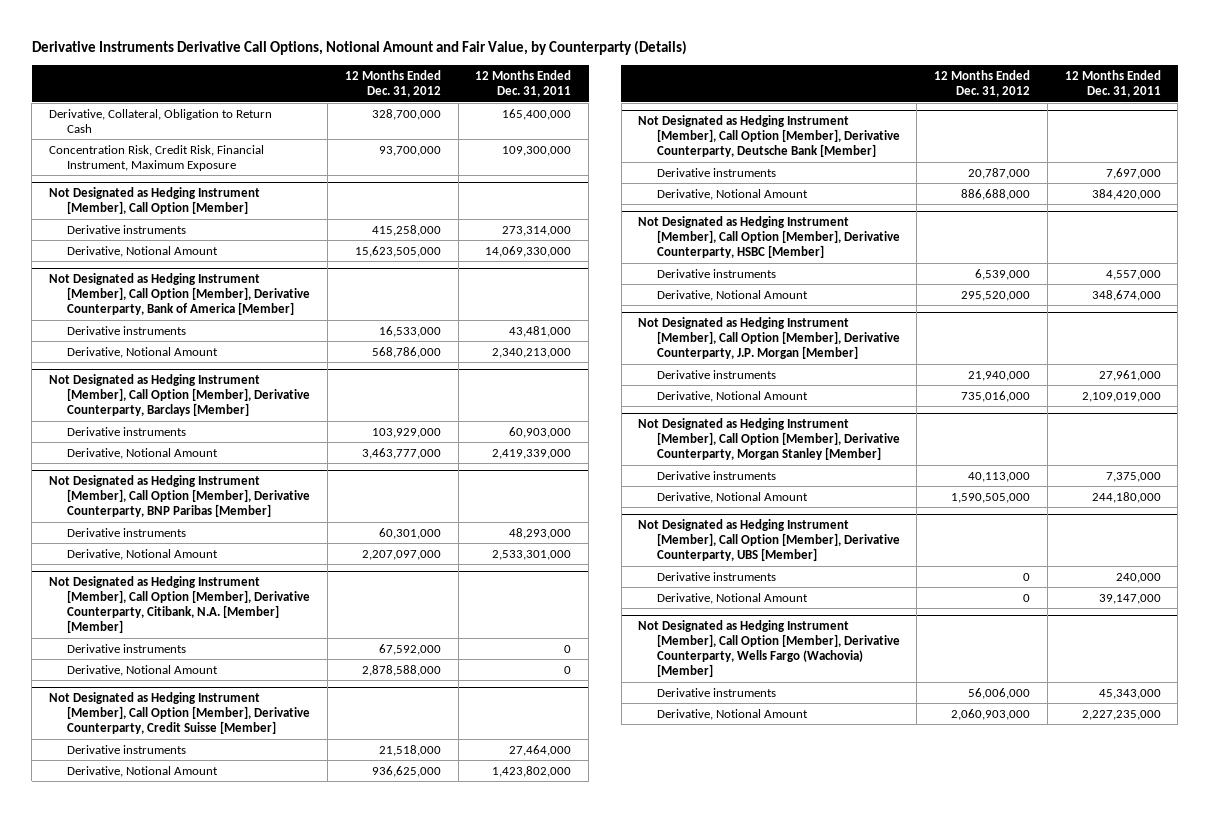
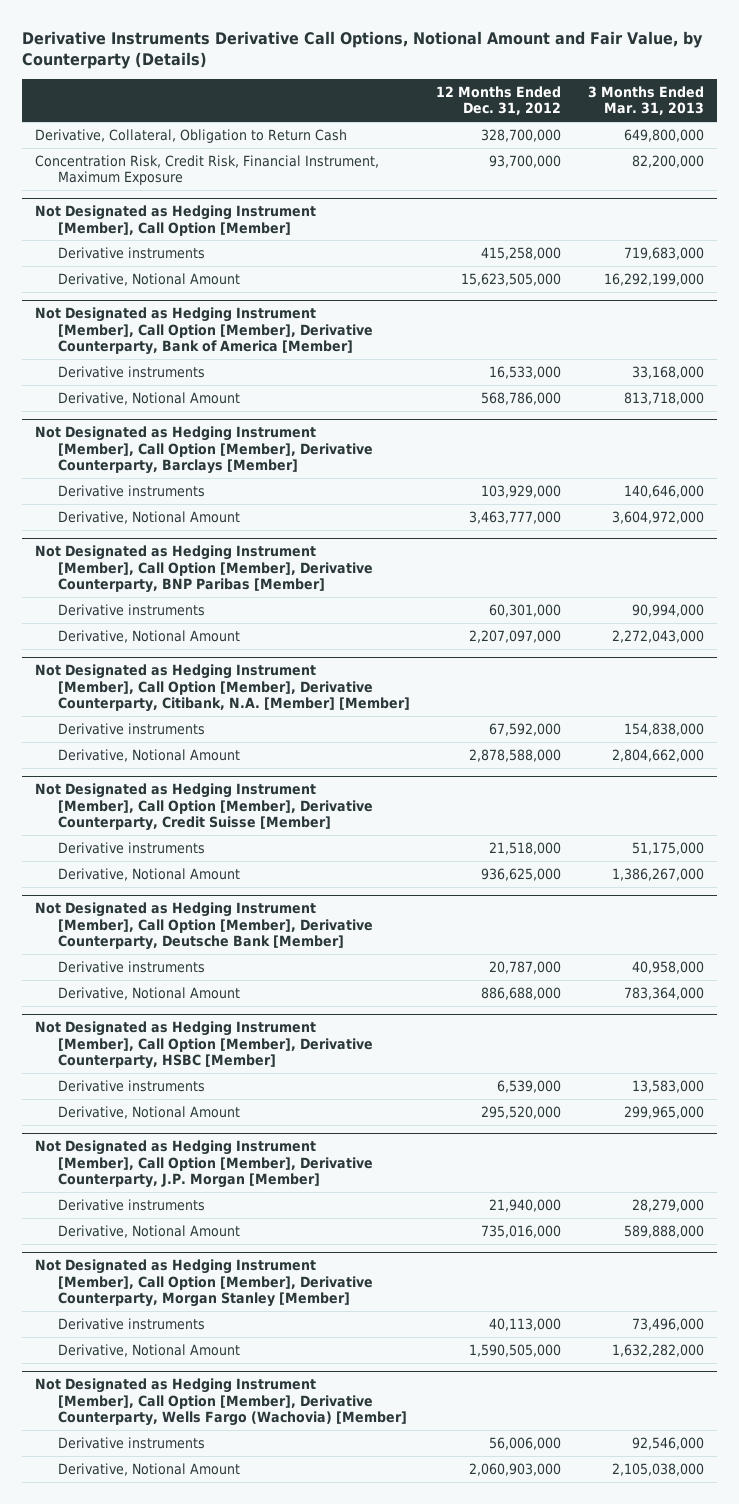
[475,70,572,98] 12 Months Ended Dec. 31, 2011 -> none
none -> [588,86,705,116] 3 Months Ended Mar. 31, 2013
[638,519,900,562] Not Designated as Hedging Instrument [Member], Call Option [Member], Derivative Counterparty, UBS [Member] -> none
[656,571,776,581] Derivative instruments -> none
[656,592,808,604] Derivative, Notional Amount -> none

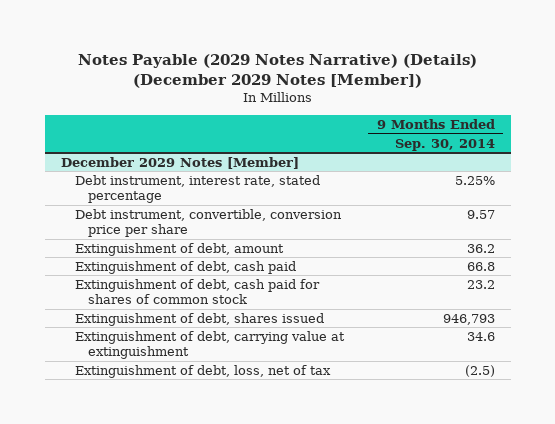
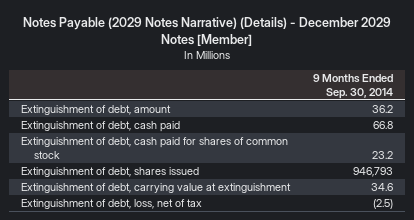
[77,53,477,88] Notes Payable (2029 Notes Narrative) (Details) (December 2029 Notes [Member]) -> [23,16,392,46] Notes Payable (2029 Notes Narrative) (Details) - December 2029 Notes [Member]
[60,156,299,169] December 2029 Notes [Member] -> none
[74,174,320,204] Debt instrument, interest rate, stated percentage -> none
[74,208,342,238] Debt instrument, convertible, conversion price per share -> none

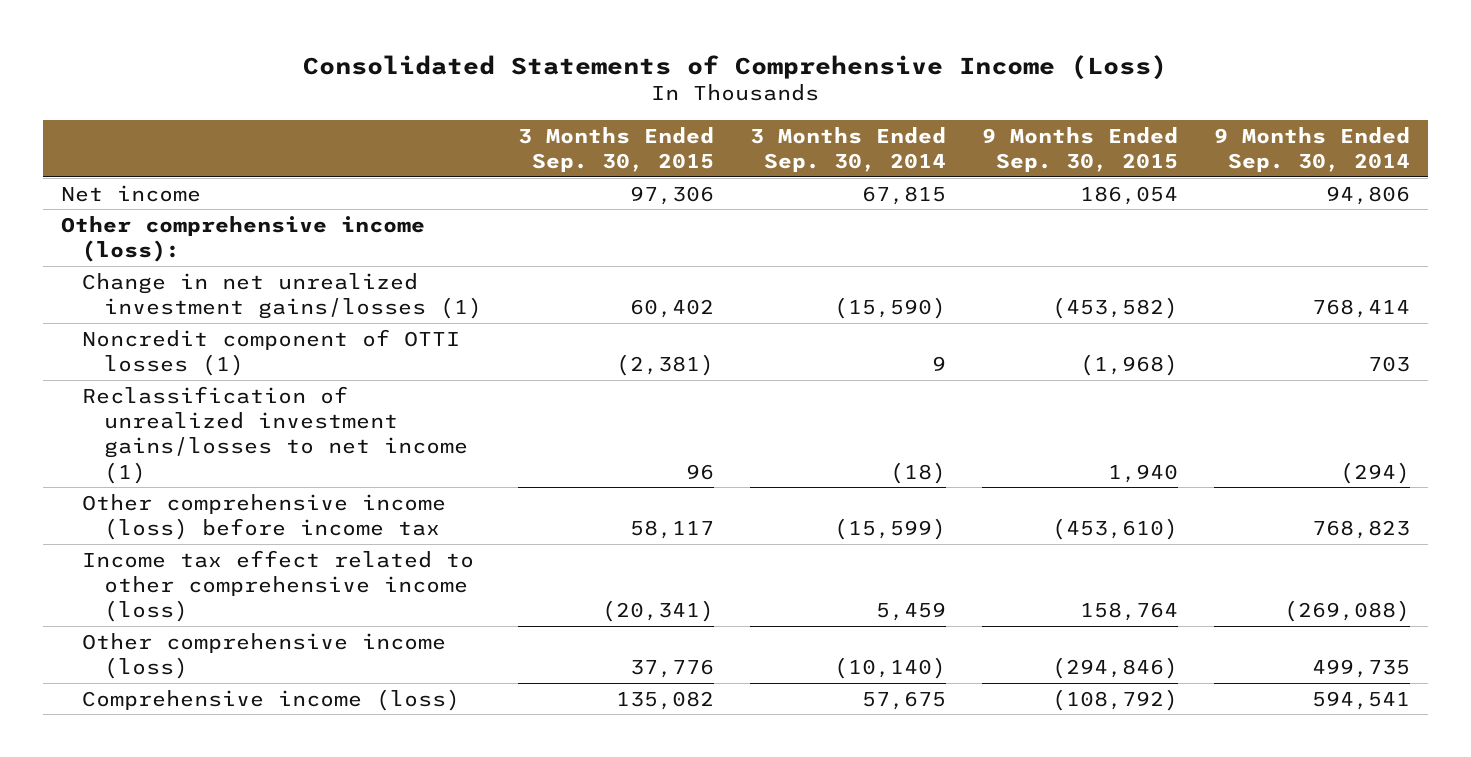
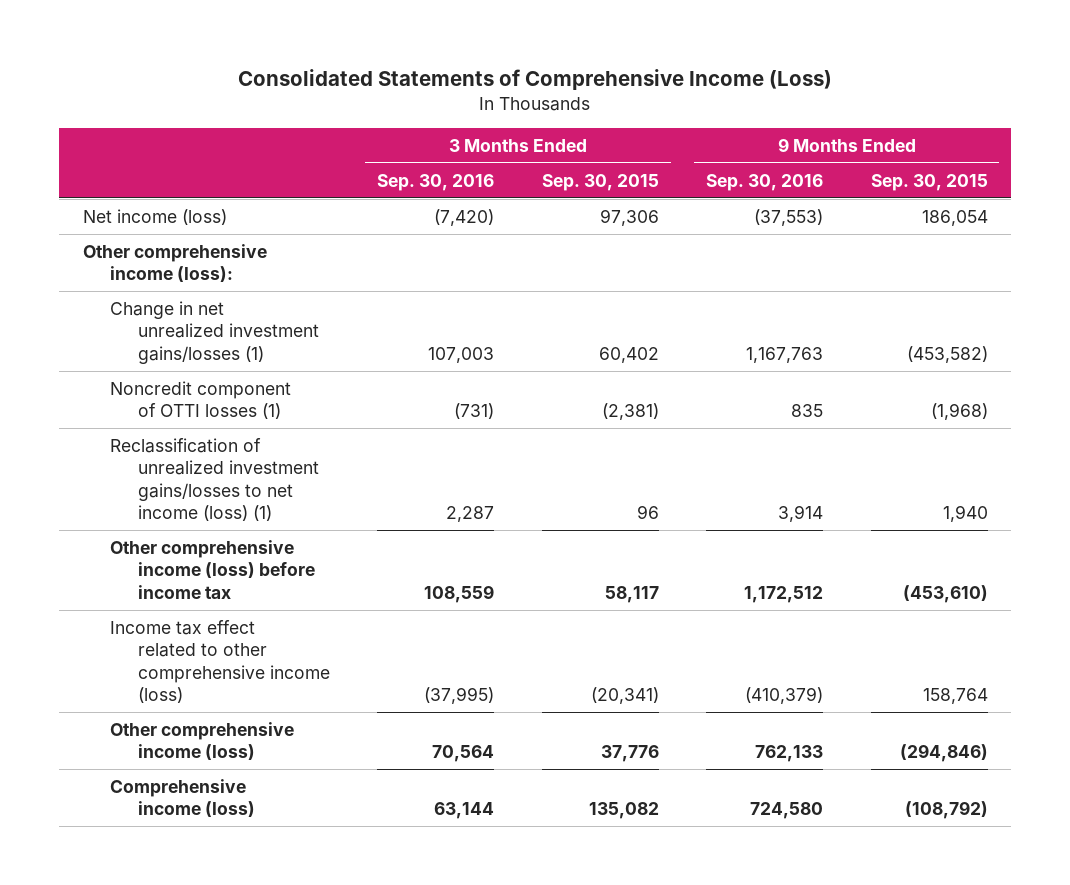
[749,126,946,172] 3 Months Ended Sep. 30, 2014 -> none
[1214,126,1411,172] 9 Months Ended Sep. 30, 2014 -> none
none -> [377,173,495,191] Sep. 30, 2016
none -> [706,173,824,191] Sep. 30, 2016
[60,184,201,202] Net income -> [82,208,227,225] Net income (loss)
[82,385,468,484] Reclassification of unrealized investment gains/losses to net income (1) -> [110,437,319,522] Reclassification of unrealized investment gains/losses to net income (loss) (1)

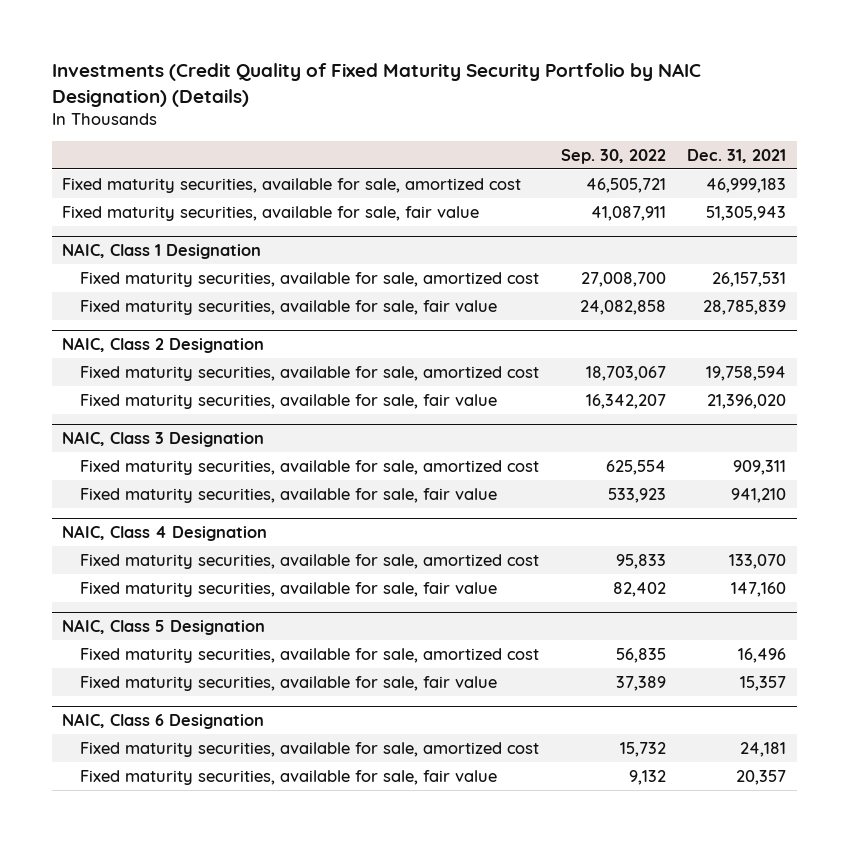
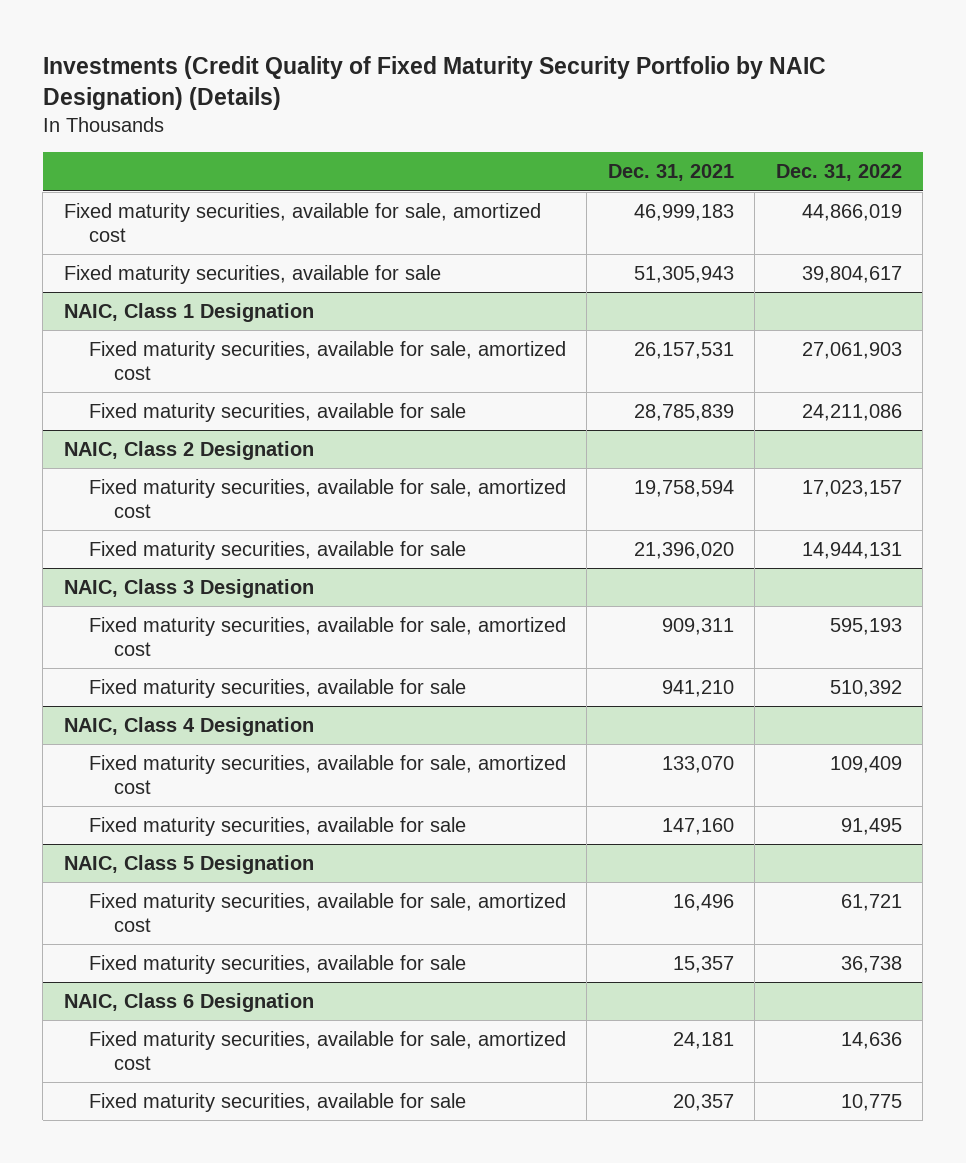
[560,148,666,164] Sep. 30, 2022 -> none
none -> [775,164,902,182] Dec. 31, 2022
[62,205,480,221] Fixed maturity securities, available for sale, fair value -> [63,265,441,285] Fixed maturity securities, available for sale
[80,299,498,315] Fixed maturity securities, available for sale, fair value -> [88,403,466,423] Fixed maturity securities, available for sale
[80,393,498,409] Fixed maturity securities, available for sale, fair value -> [88,541,466,561] Fixed maturity securities, available for sale
[80,487,498,503] Fixed maturity securities, available for sale, fair value -> [88,679,466,699] Fixed maturity securities, available for sale
[80,581,498,597] Fixed maturity securities, available for sale, fair value -> [88,817,466,837] Fixed maturity securities, available for sale
[80,675,498,691] Fixed maturity securities, available for sale, fair value -> [88,955,466,975] Fixed maturity securities, available for sale
[80,769,498,785] Fixed maturity securities, available for sale, fair value -> [88,1093,466,1113] Fixed maturity securities, available for sale

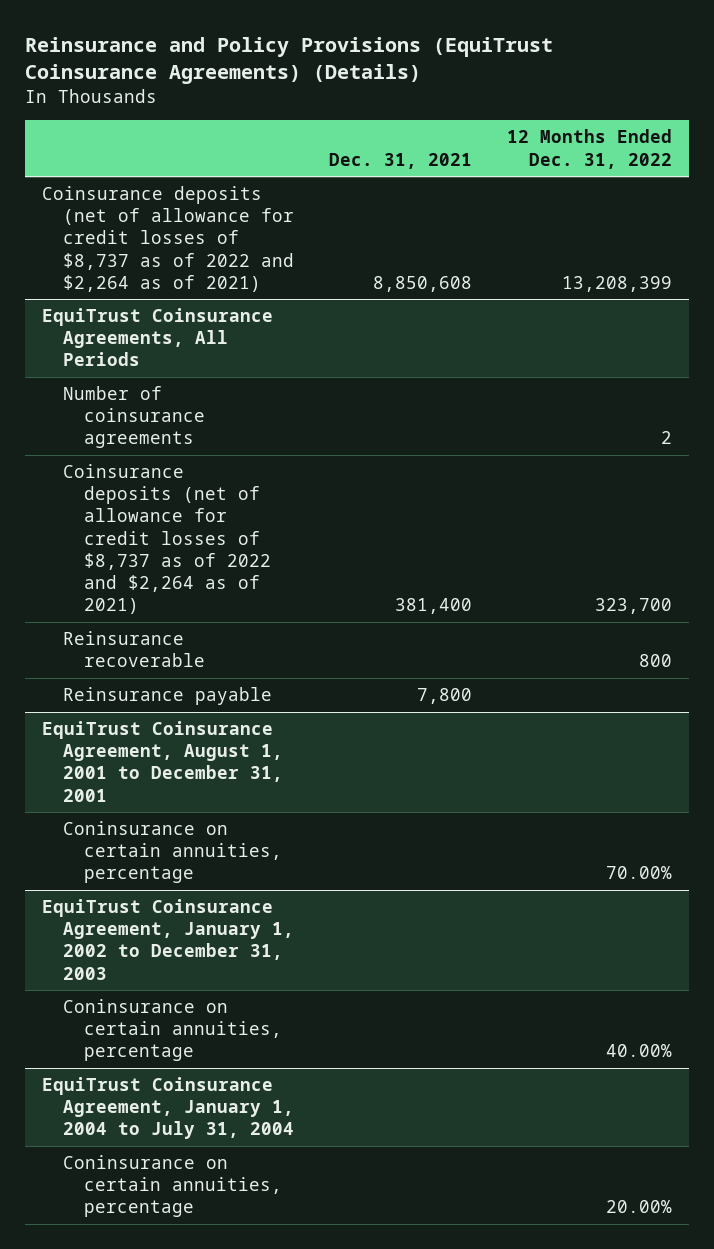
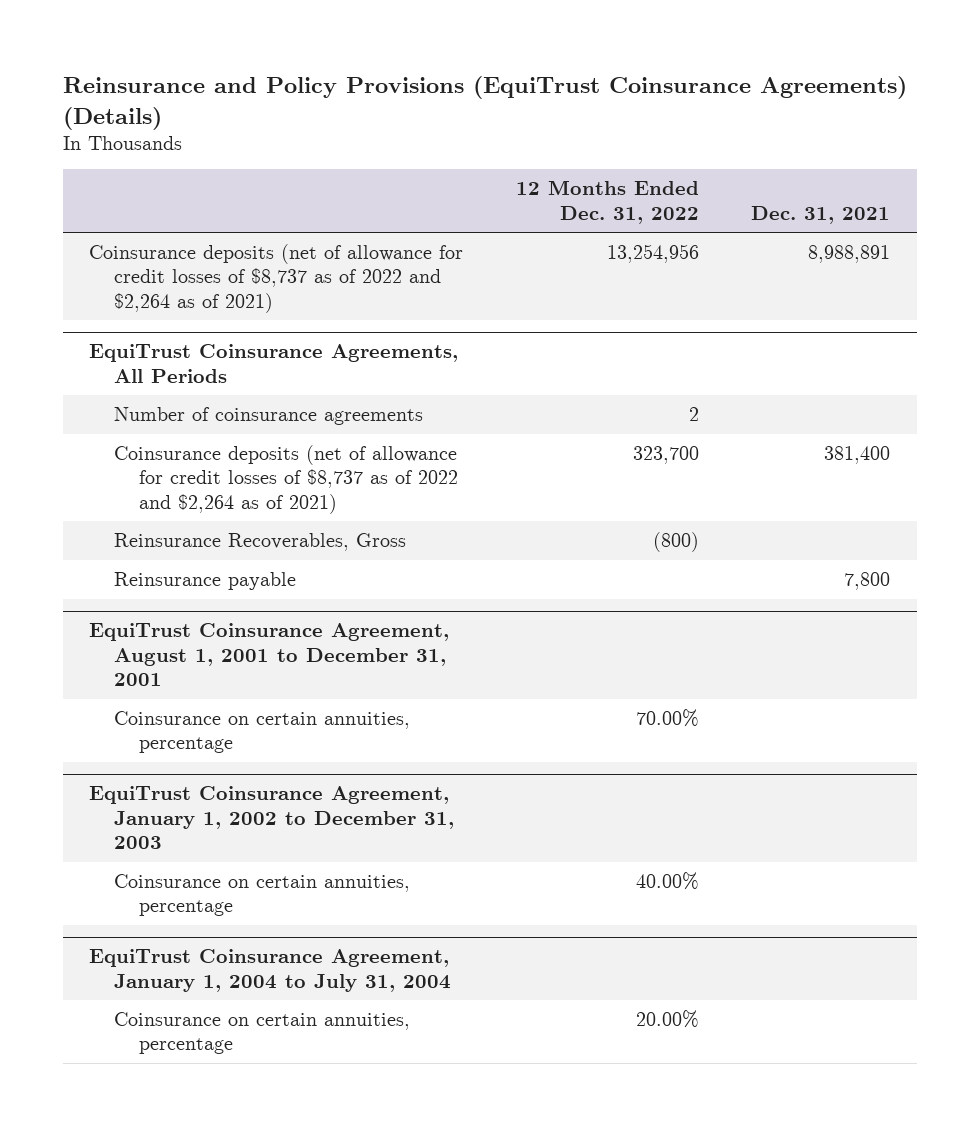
[373,275,473,292] 8,850,608 -> [808,245,891,264] 8,988,891
[561,275,672,292] 13,208,399 -> [606,244,699,264] 13,254,956
[63,631,206,668] Reinsurance recoverable -> [114,533,407,552] Reinsurance Recoverables, Gross
[638,654,672,668] 800 -> [652,532,699,553] (800)
[63,821,283,884] Coninsurance on certain annuities, percentage -> [114,711,411,754] Coinsurance on certain annuities, percentage
[63,999,283,1062] Coninsurance on certain annuities, percentage -> [114,874,411,917] Coinsurance on certain annuities, percentage
[63,1155,283,1218] Coninsurance on certain annuities, percentage -> [114,1012,411,1055] Coinsurance on certain annuities, percentage

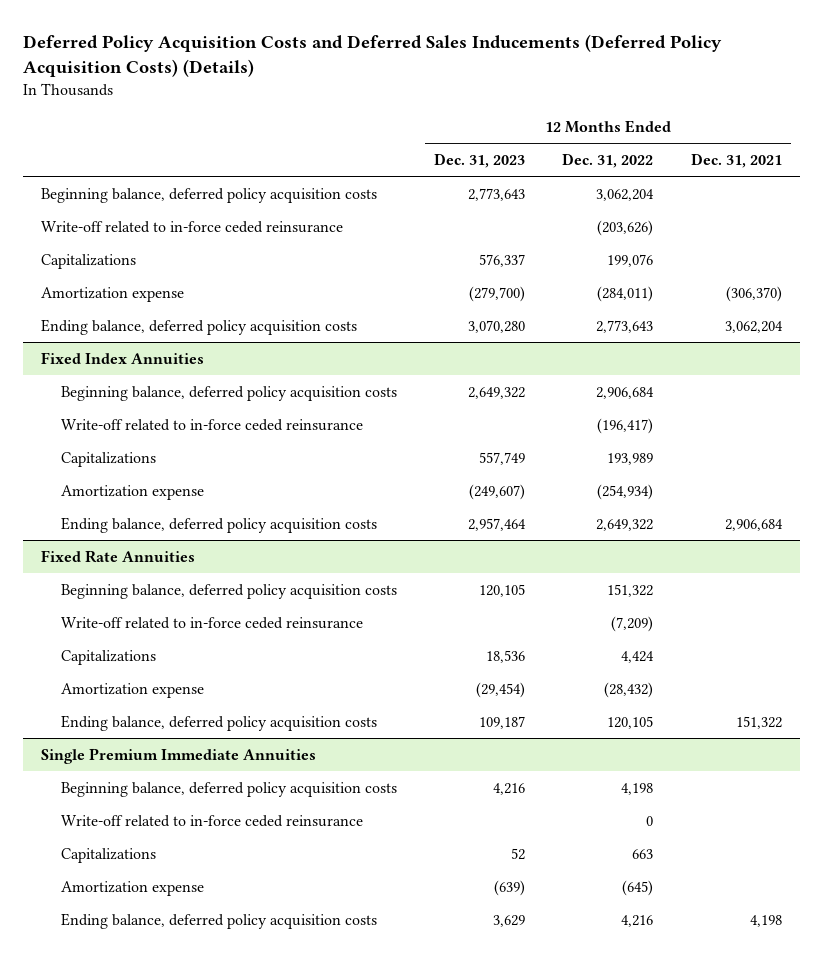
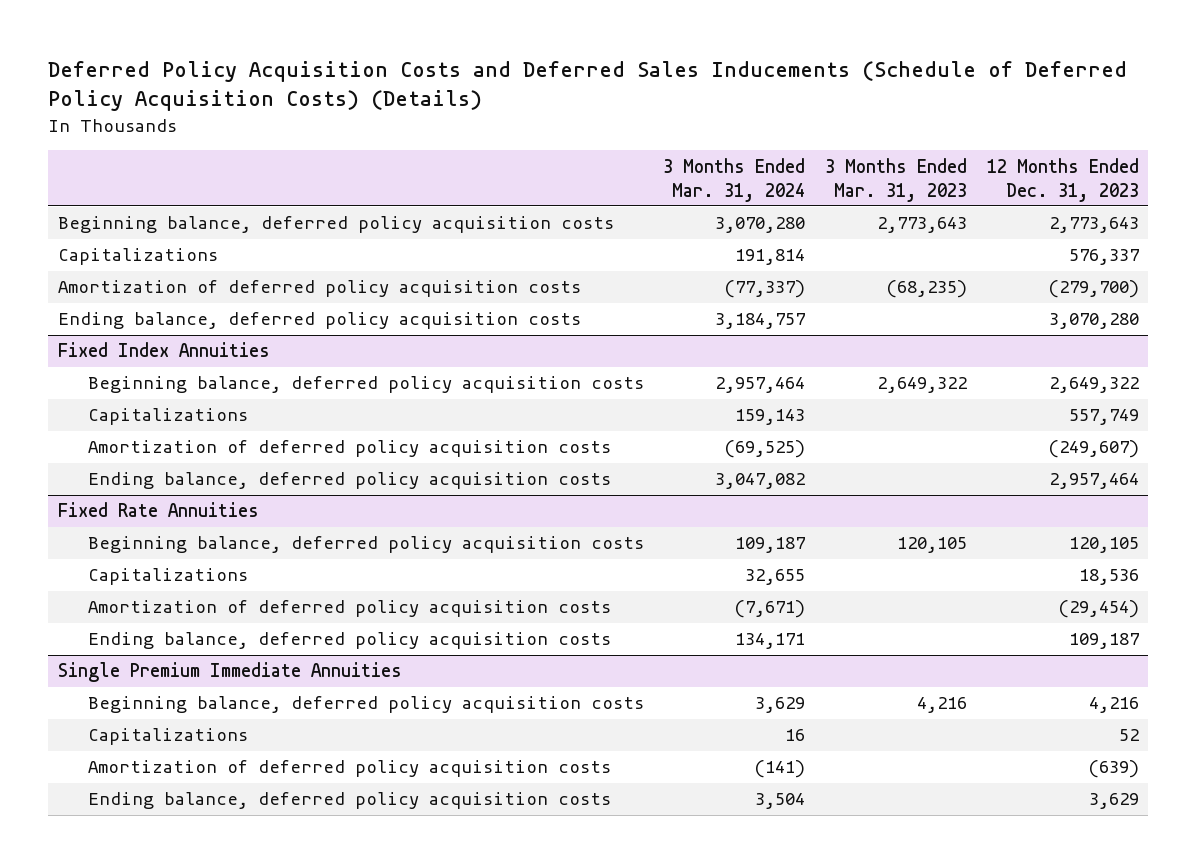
[22,33,722,77] Deferred Policy Acquisition Costs and Deferred Sales Inducements (Deferred Policy Acquisition Costs) (Details) -> [48,61,1128,112] Deferred Policy Acquisition Costs and Deferred Sales Inducements (Schedule of Deferred Policy Acquisition Costs) (Details)
[562,153,654,169] Dec. 31, 2022 -> none
[690,153,782,169] Dec. 31, 2021 -> none
none -> [663,157,806,202] 3 Months Ended Mar. 31, 2024
none -> [825,157,968,202] 3 Months Ended Mar. 31, 2023
[41,220,344,233] Write-off related to in-force ceded reinsurance -> none
[41,286,185,302] Amortization expense -> [58,280,582,298] Amortization of deferred policy acquisition costs
[61,418,364,431] Write-off related to in-force ceded reinsurance -> none
[61,484,205,500] Amortization expense -> [87,440,611,458] Amortization of deferred policy acquisition costs
[61,616,364,629] Write-off related to in-force ceded reinsurance -> none
[61,682,205,698] Amortization expense -> [87,600,611,618] Amortization of deferred policy acquisition costs
[61,814,364,827] Write-off related to in-force ceded reinsurance -> none
[61,880,205,896] Amortization expense -> [87,760,611,778] Amortization of deferred policy acquisition costs

